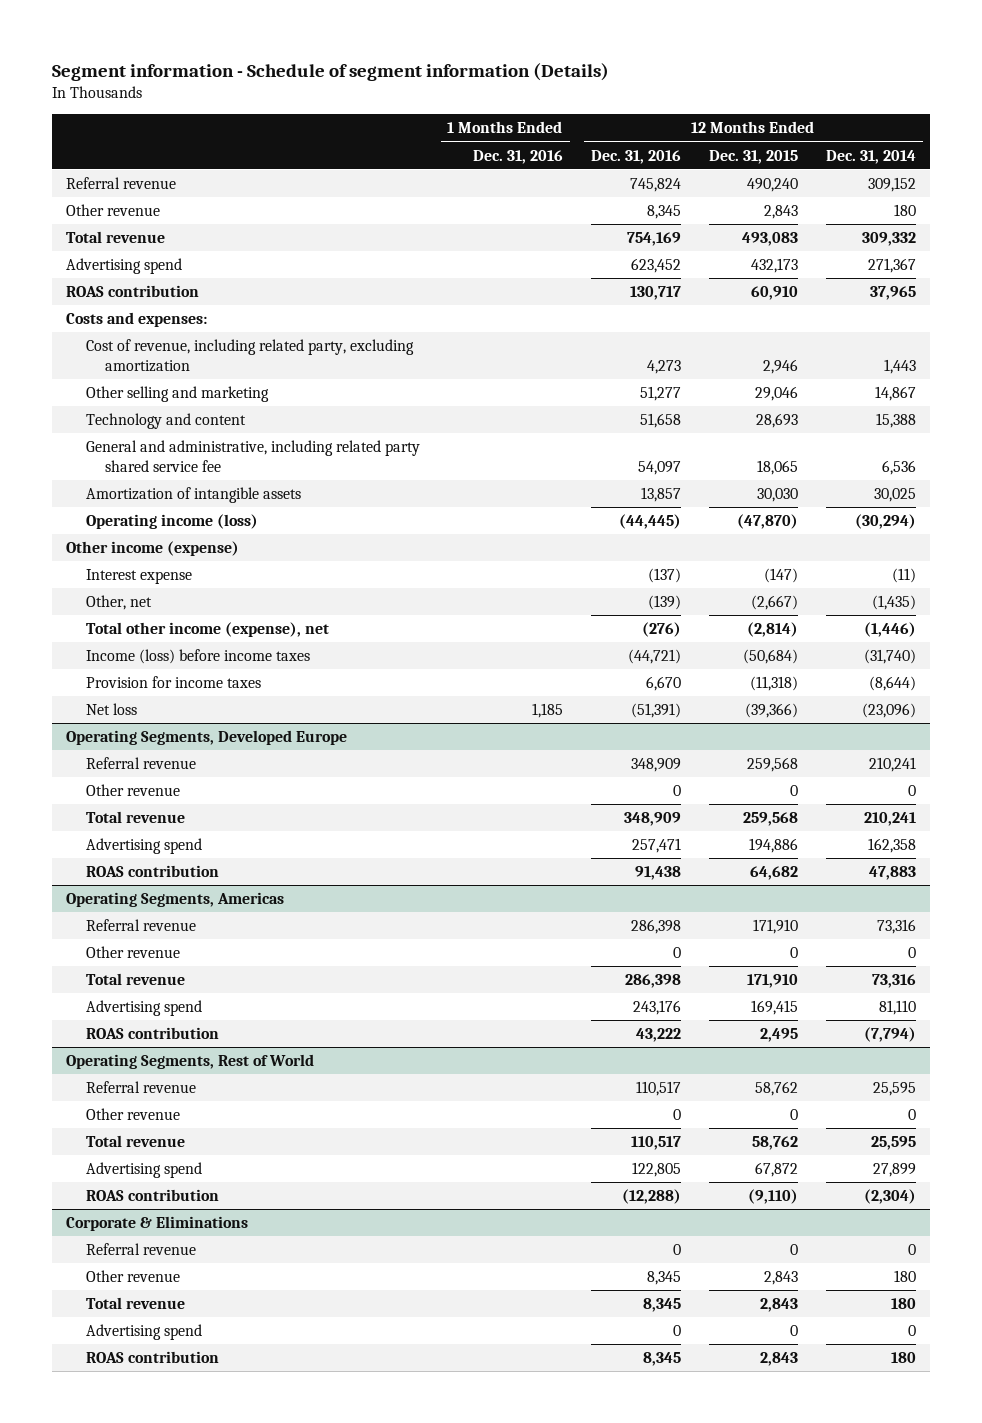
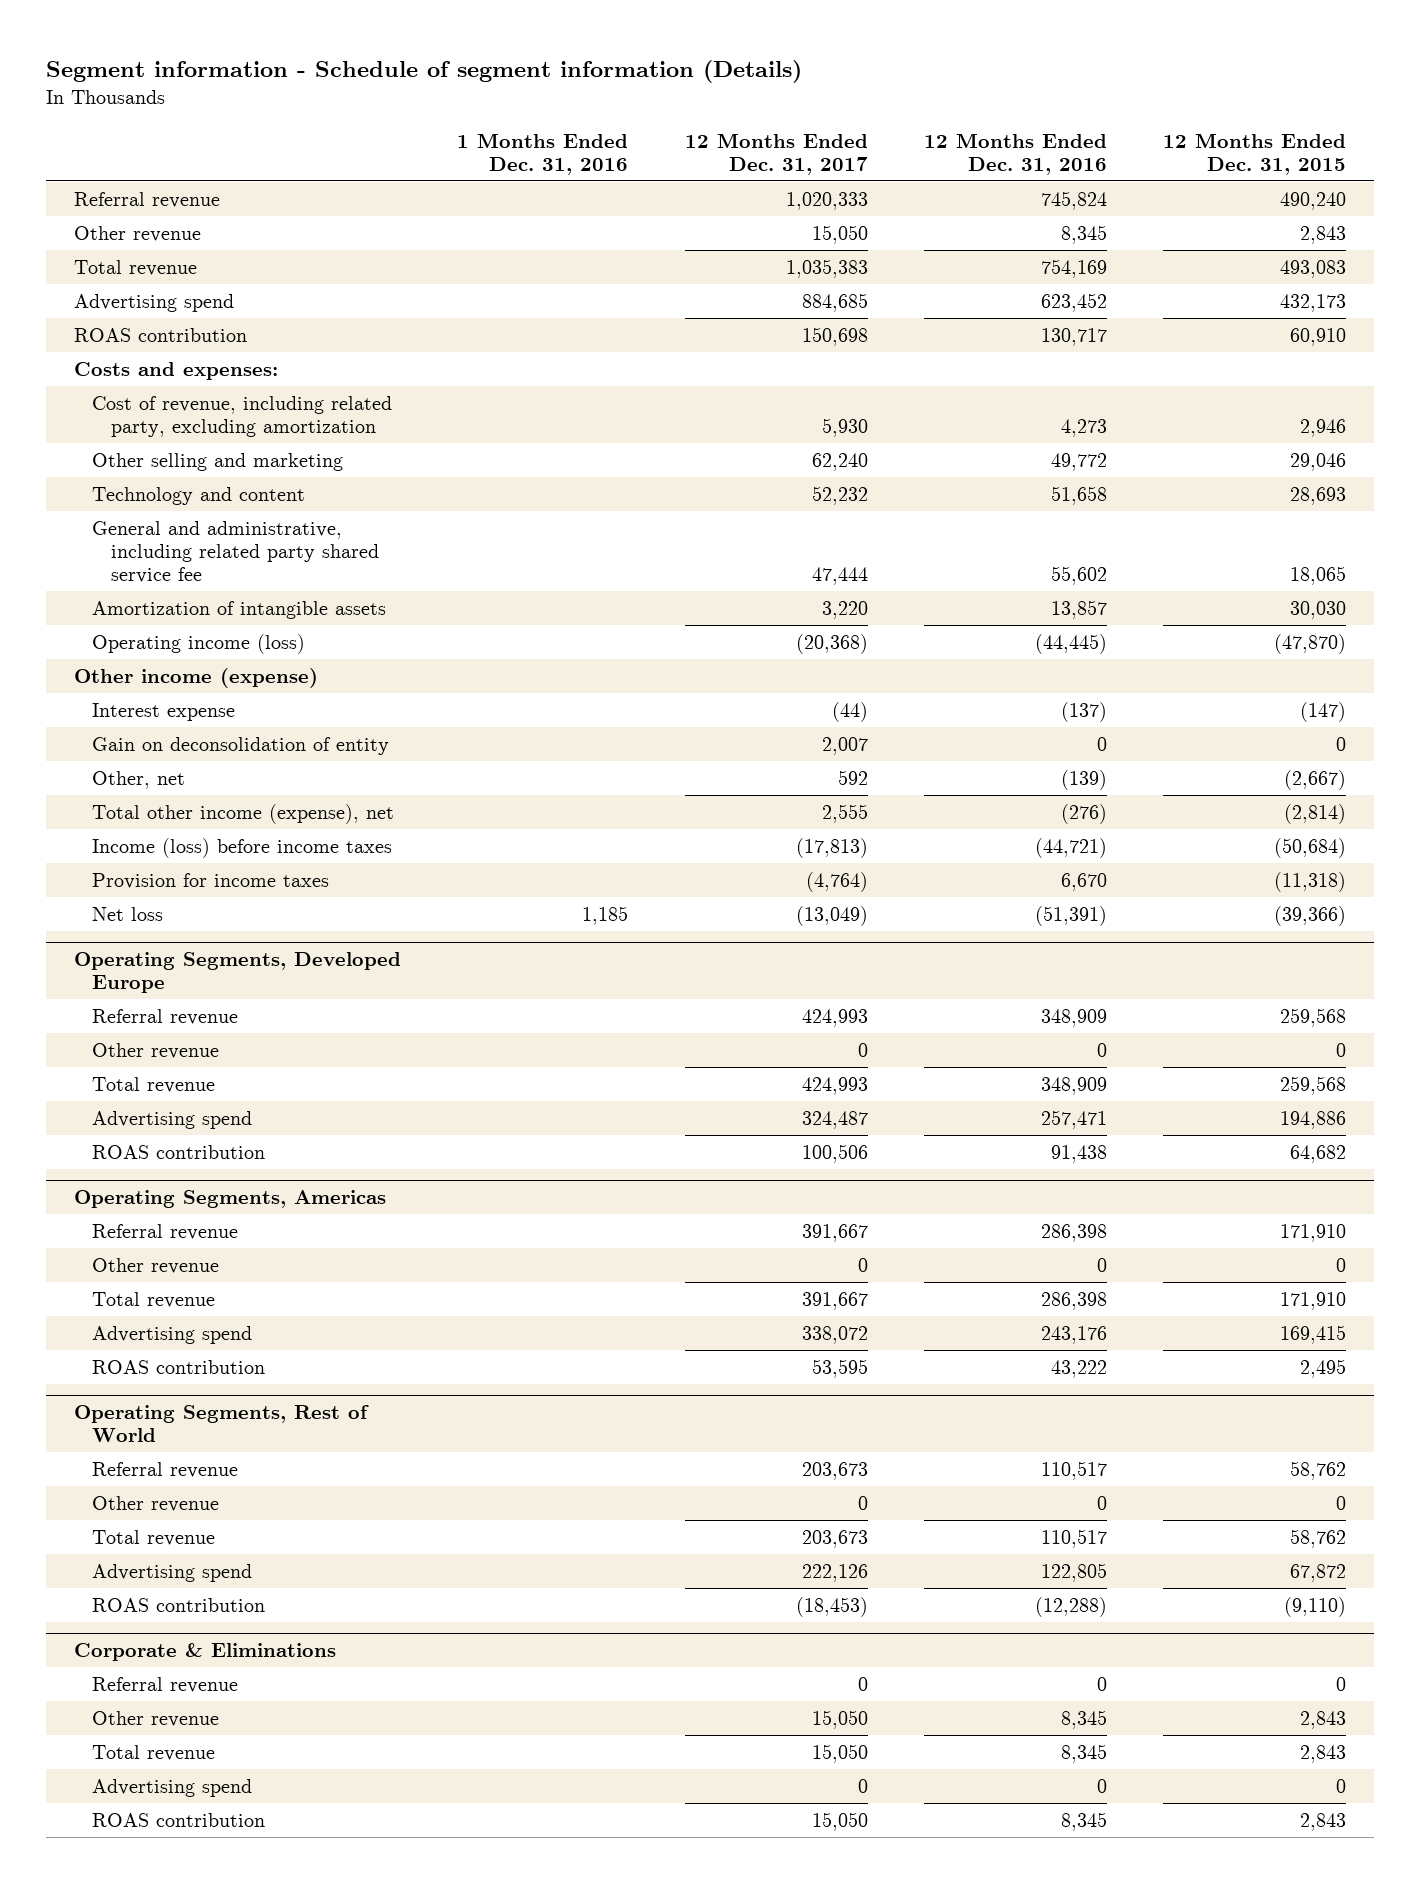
[825,149,916,164] Dec. 31, 2014 -> none
none -> [684,132,868,175] 12 Months Ended Dec. 31, 2017
[639,386,681,402] 51,277 -> [1050,452,1107,471] 49,772
[637,460,681,475] 54,097 -> [1050,565,1107,585] 55,602
none -> [92,736,390,755] Gain on deconsolidation of entity

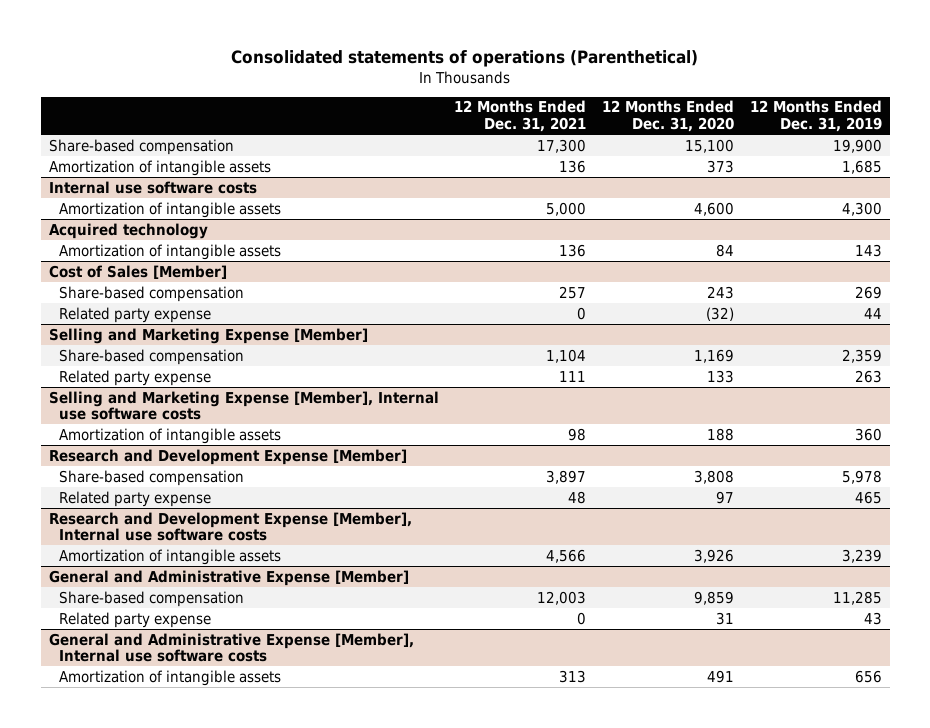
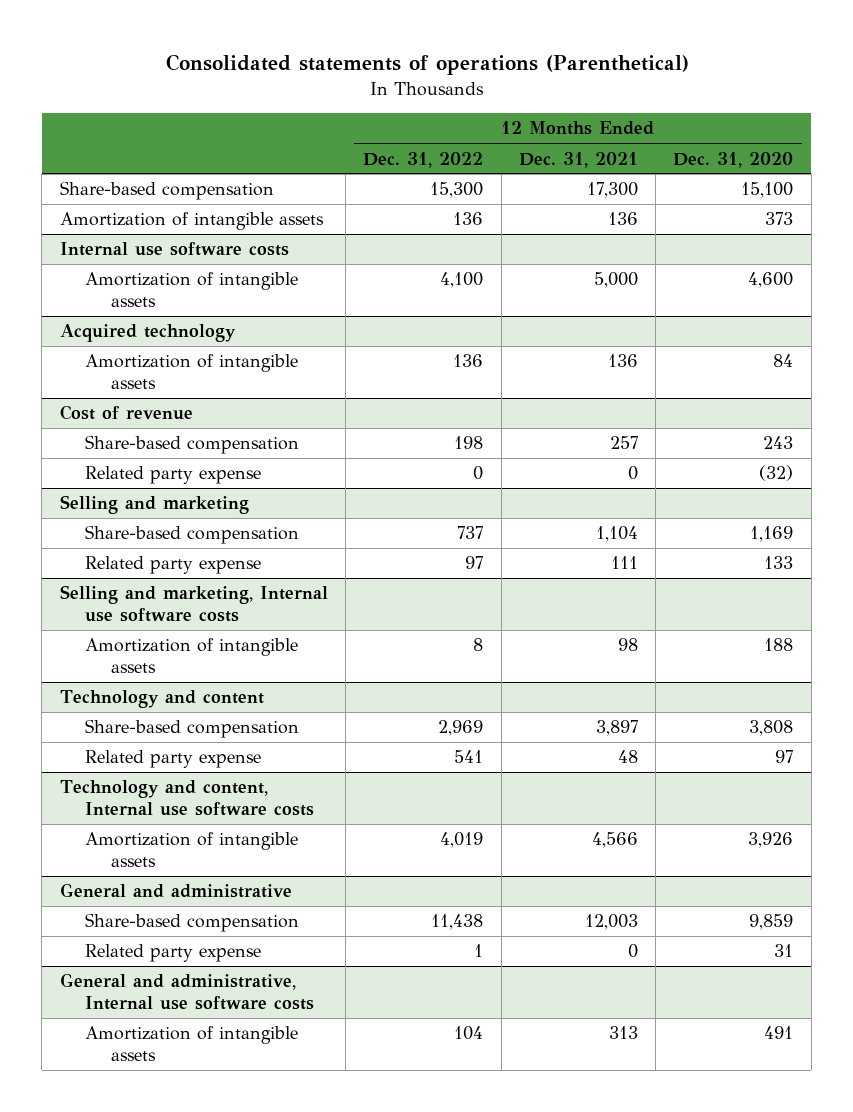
[749,100,882,133] 12 Months Ended Dec. 31, 2019 -> none
none -> [363,151,484,168] Dec. 31, 2022
[48,264,227,279] Cost of Sales [Member] -> [59,405,193,421] Cost of revenue
[48,327,368,344] Selling and Marketing Expense [Member] -> [59,495,249,515] Selling and marketing
[48,390,439,421] Selling and Marketing Expense [Member], Internal use software costs -> [59,585,328,622] Selling and marketing, Internal use software costs
[48,448,407,465] Research and Development Expense [Member] -> [59,690,264,709] Technology and content
[48,511,412,542] Research and Development Expense [Member], Internal use software costs -> none
none -> [59,780,315,816] Technology and content, Internal use software costs
[48,569,409,586] General and Administrative Expense [Member] -> [59,883,292,899] General and administrative
[48,632,414,663] General and Administrative Expense [Member], Internal use software costs -> [59,973,315,1010] General and administrative, Internal use software costs

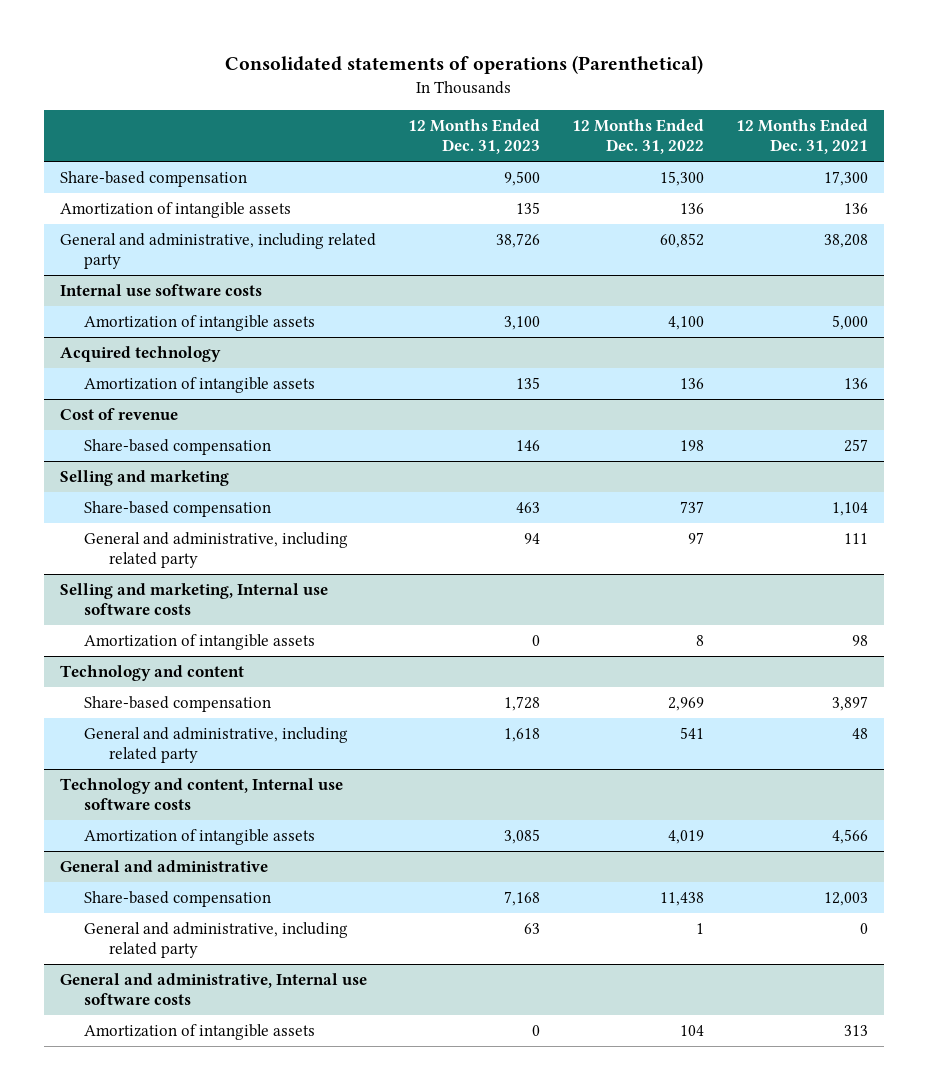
[673,151,794,168] Dec. 31, 2020 -> none
none -> [408,118,541,154] 12 Months Ended Dec. 31, 2023
none -> [60,233,377,270] General and administrative, including related party
[85,466,262,485] Related party expense -> none
[85,556,262,575] Related party expense -> [84,532,349,569] General and administrative, including related party
[85,750,262,769] Related party expense -> [84,727,349,764] General and administrative, including related party
[85,944,262,963] Related party expense -> none
none -> [84,922,349,959] General and administrative, including related party

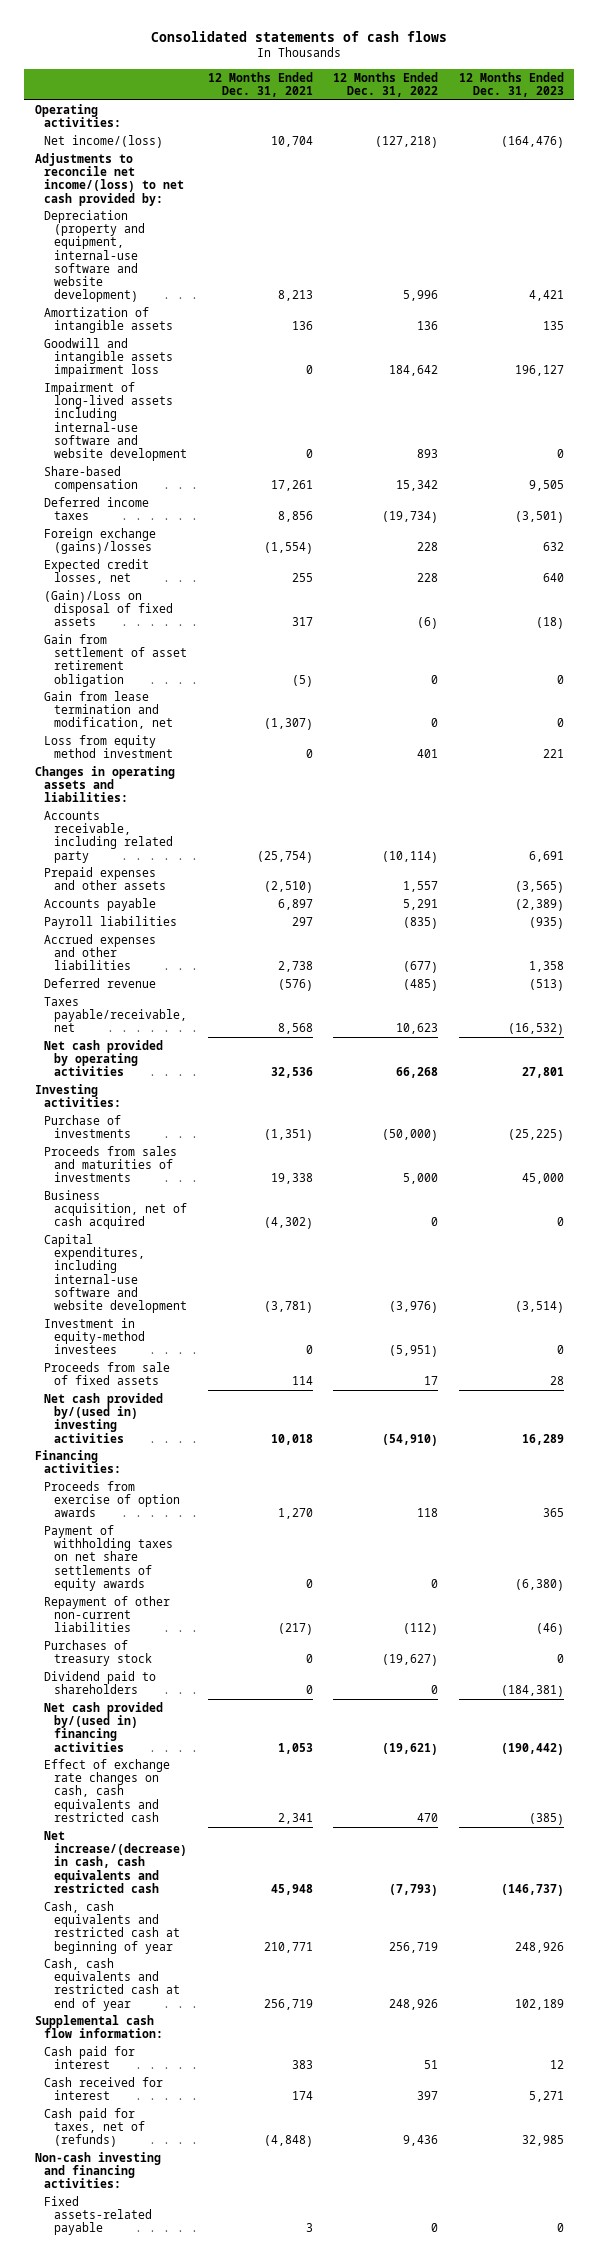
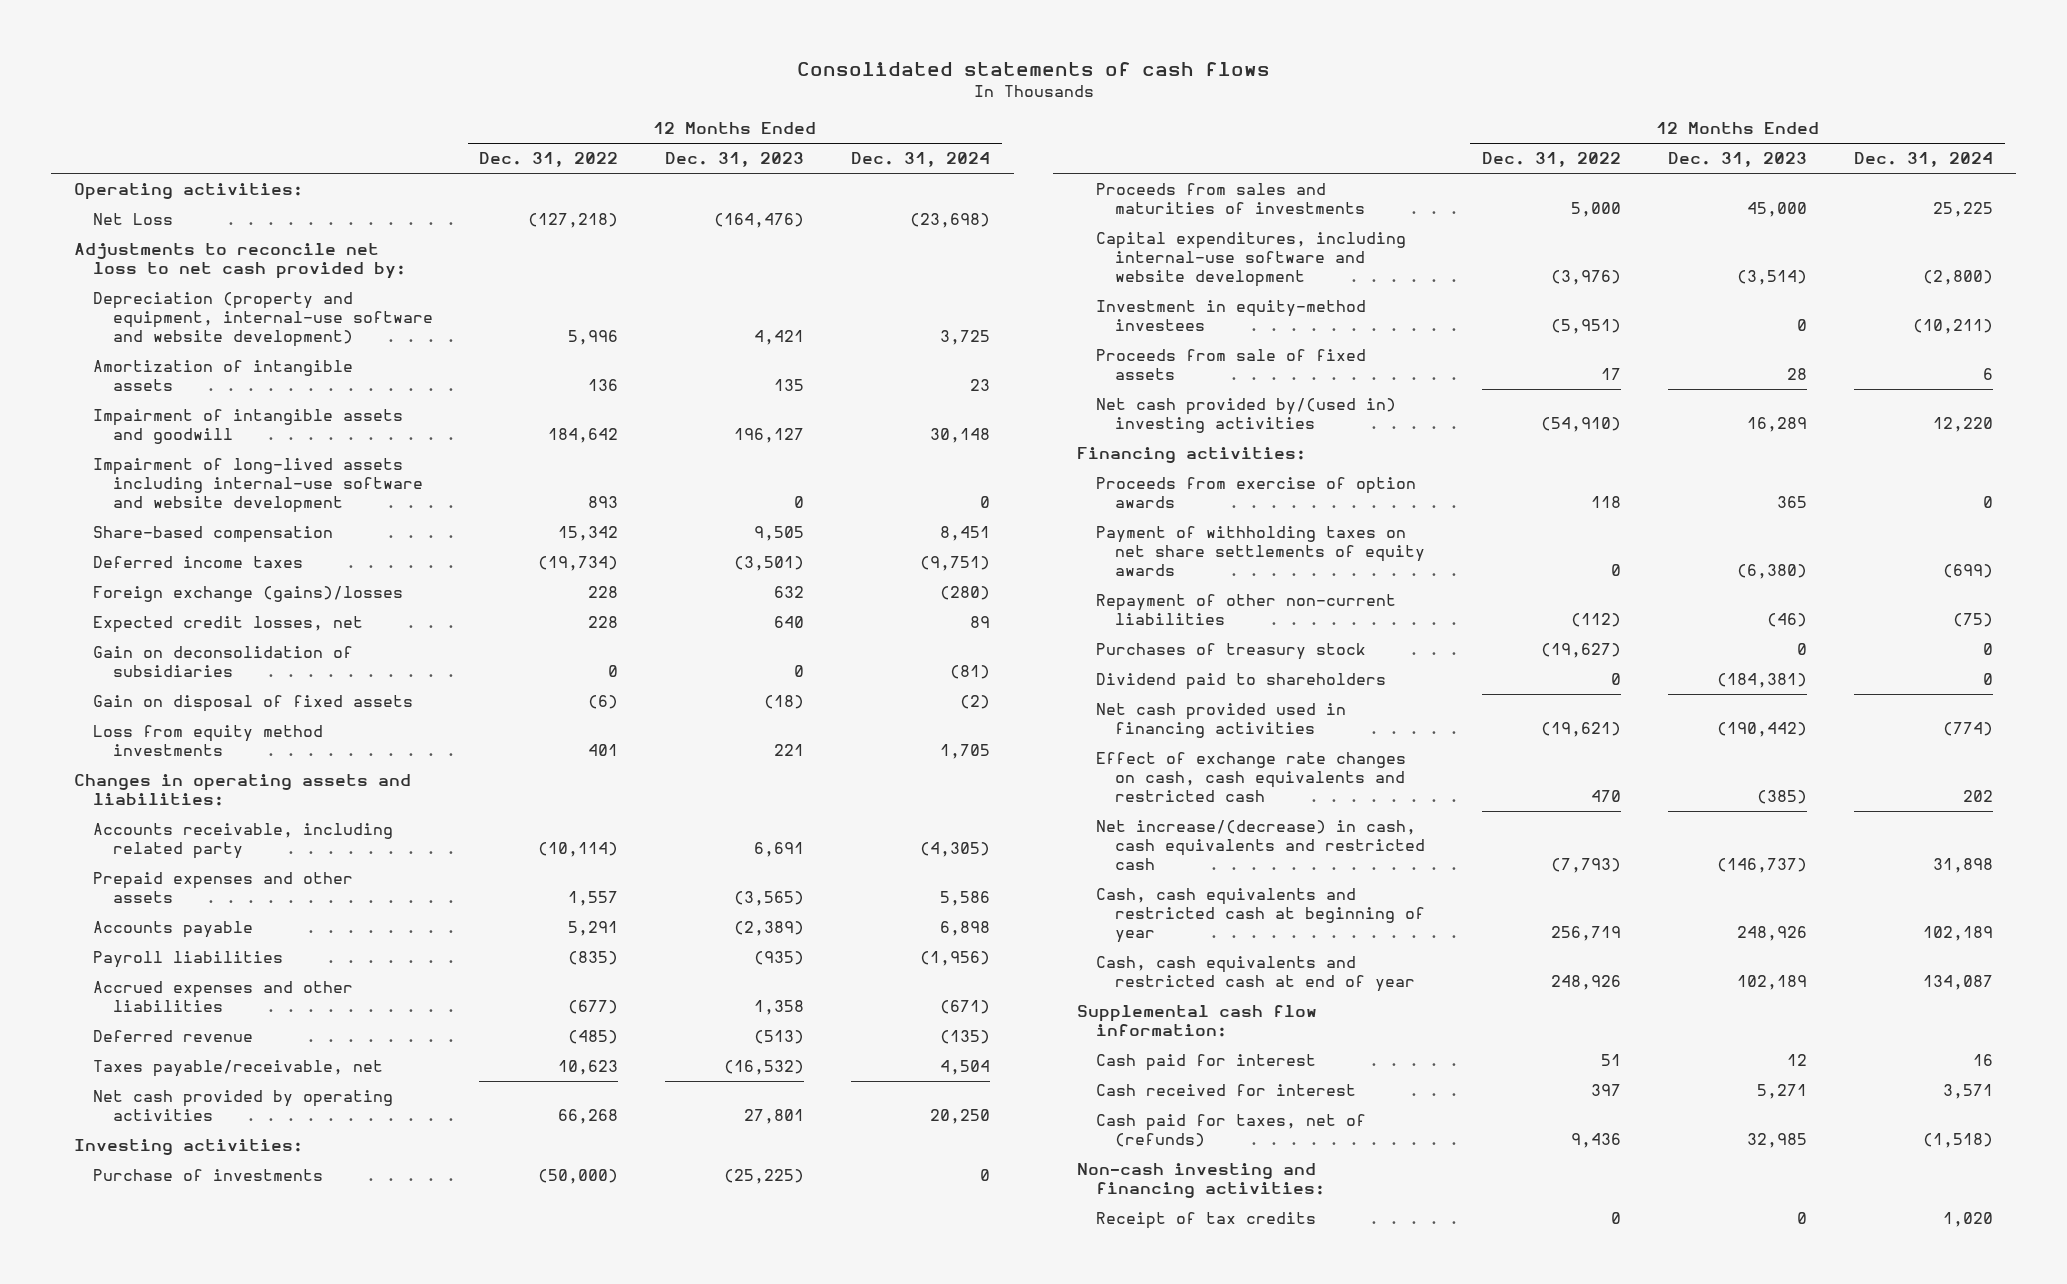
[207,71,313,97] 12 Months Ended Dec. 31, 2021 -> none
none -> [851,152,991,168] Dec. 31, 2024
[44,134,164,148] Net income/(loss) -> [93,213,174,226] Net Loss
[34,152,185,206] Adjustments to reconcile net income/(loss) to net cash provided by: -> [74,243,407,280] Adjustments to reconcile net loss to net cash provided by:
[44,337,174,378] Goodwill and intangible assets impairment loss -> [93,409,404,445] Impairment of intangible assets and goodwill
[44,633,188,687] Gain from settlement of asset retirement obligation -> none
[44,690,174,730] Gain from lease termination and modification, net -> none
none -> [93,646,354,678] Gain on deconsolidation of subsidiaries
[44,589,174,627] (Gain)/Loss on disposal of fixed assets -> [93,695,414,713] Gain on disposal of fixed assets
[44,734,174,759] Loss from equity method investment -> [93,725,324,757] Loss from equity method investments
[44,1189,188,1230] Business acquisition, net of cash acquired -> none
[44,1701,164,1752] Net cash provided by/(used in) financing activities -> [1096,703,1347,739] Net cash provided used in financing activities
[44,2195,153,2236] Fixed assets-related payable -> none
none -> [1096,1212,1317,1230] Receipt of tax credits

